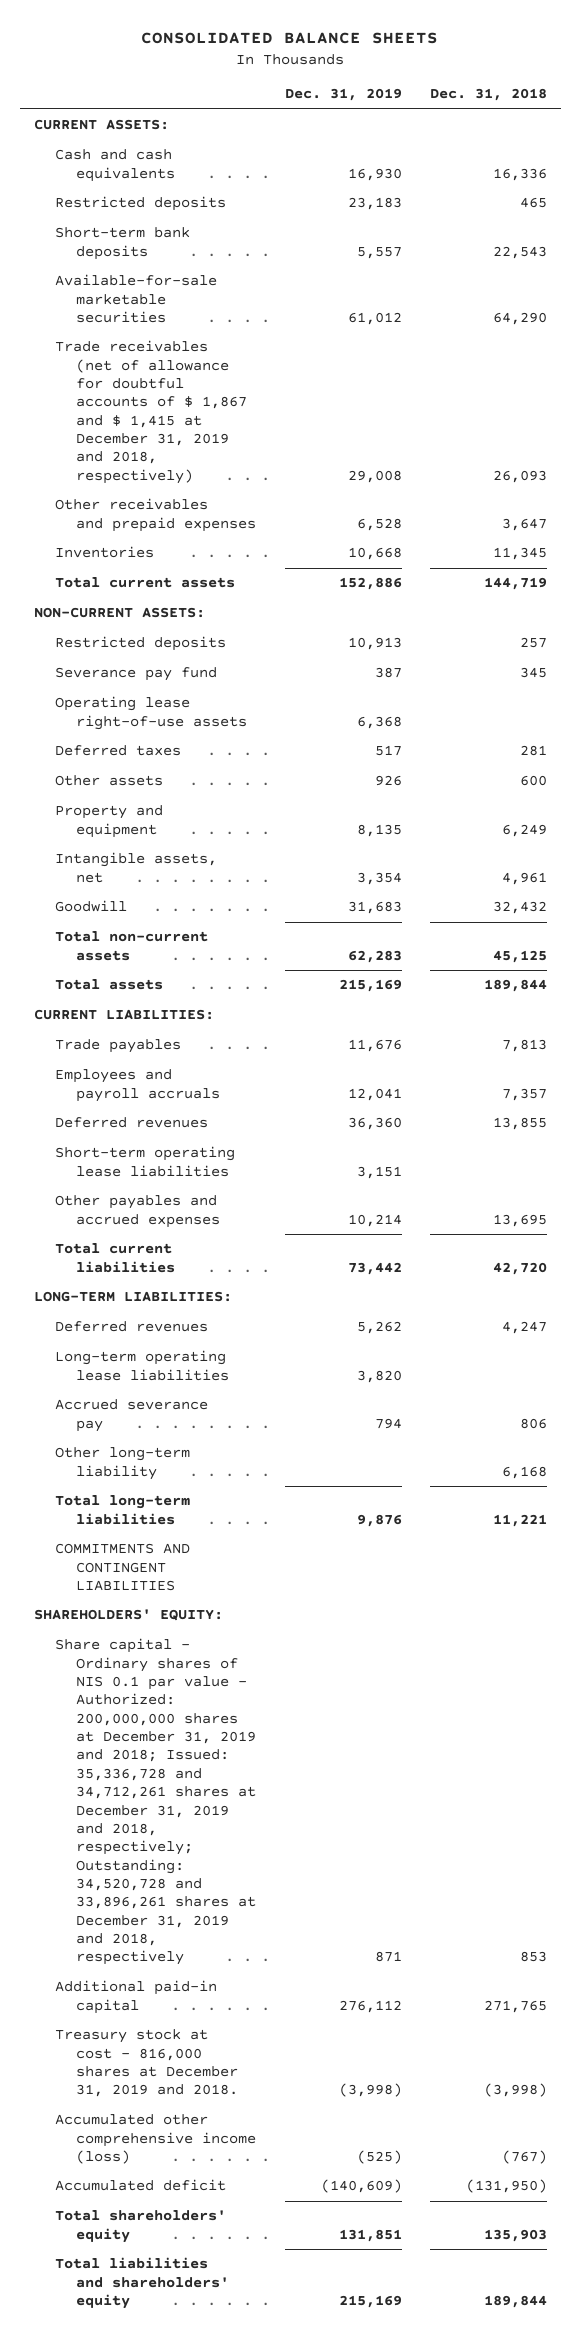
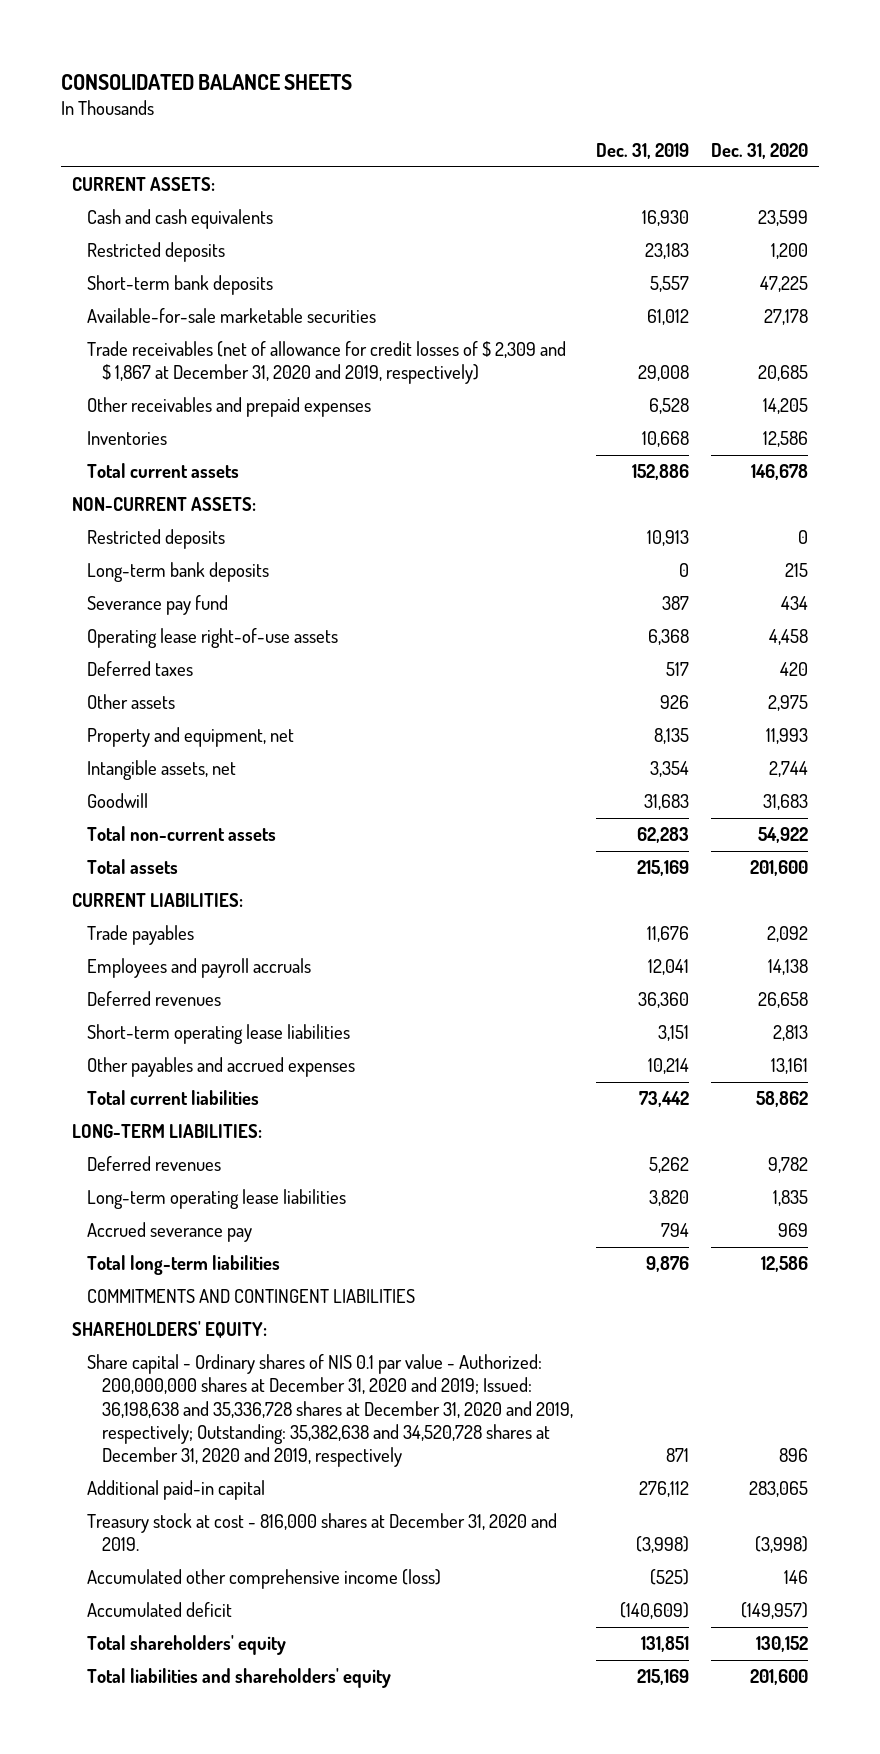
[430,88,548,102] Dec. 31, 2018 -> none
none -> [711,143,809,160] Dec. 31, 2020
[55,340,248,484] Trade receivables (net of allowance for doubtful accounts of $ 1,867 and $ 1,415 at December 31, 2019 and 2018, respectively) -> [87,341,567,385] Trade receivables (net of allowance for credit losses of $ 2,309 and $ 1,867 at December 31, 2020 and 2019, respectively)
none -> [87,562,270,583] Long-term bank deposits
[55,805,164,838] Property and equipment -> [87,727,295,748] Property and equipment, net
[55,1447,191,1480] Other long-term liability -> none
[55,1638,257,1966] Share capital - Ordinary shares of NIS 0.1 par value - Authorized: 200,000,000 shares at December 31, 2019 and 2018; Issued: 35,336,728 and 34,712,261 shares at December 31, 2019 and 2018, respectively; Outstanding: 34,520,728 and 33,896,261 shares at December 31, 2019 and 2018, respectively -> [87,1354,574,1468] Share capital - Ordinary shares of NIS 0.1 par value - Authorized: 200,000,000 shares at December 31, 2020 and 2019; Issued: 36,198,638 and 35,336,728 shares at December 31, 2020 and 2019, respectively; Outstanding: 35,382,638 and 34,520,728 shares at December 31, 2020 and 2019, respectively
[55,2029,239,2098] Treasury stock at cost - 816,000 shares at December 31, 2019 and 2018. -> [87,1513,558,1552] Treasury stock at cost - 816,000 shares at December 31, 2020 and 2019.

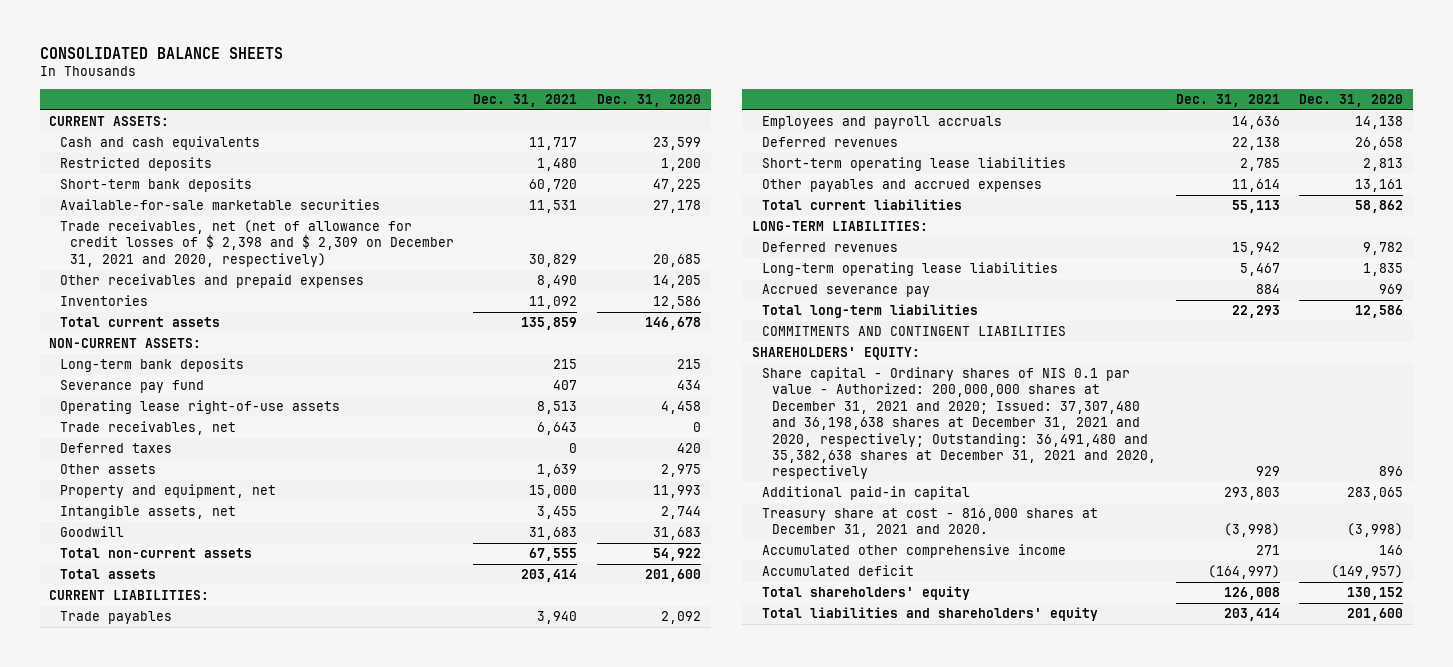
[595,143,689,160] Dec. 31, 2019 -> none
none -> [473,94,578,108] Dec. 31, 2021
[87,341,567,385] Trade receivables (net of allowance for credit losses of $ 2,309 and $ 1,867 at December 31, 2020 and 2019, respectively) -> [59,219,454,267] Trade receivables, net (net of allowance for credit losses of $ 2,398 and $ 2,309 on December 31, 2021 and 2020, respectively)
[87,529,226,550] Restricted deposits -> none
none -> [59,420,236,435] Trade receivables, net
[87,1354,574,1468] Share capital - Ordinary shares of NIS 0.1 par value - Authorized: 200,000,000 shares at December 31, 2020 and 2019; Issued: 36,198,638 and 35,336,728 shares at December 31, 2020 and 2019, respectively; Outstanding: 35,382,638 and 34,520,728 shares at December 31, 2020 and 2019, respectively -> [762,366,1157,480] Share capital - Ordinary shares of NIS 0.1 par value - Authorized: 200,000,000 shares at December 31, 2021 and 2020; Issued: 37,307,480 and 36,198,638 shares at December 31, 2021 and 2020, respectively; Outstanding: 36,491,480 and 35,382,638 shares at December 31, 2021 and 2020, respectively
[87,1513,558,1552] Treasury stock at cost - 816,000 shares at December 31, 2020 and 2019. -> [762,507,1099,538] Treasury share at cost - 816,000 shares at December 31, 2021 and 2020.
[87,1569,442,1590] Accumulated other comprehensive income (loss) -> [762,543,1067,558] Accumulated other comprehensive income

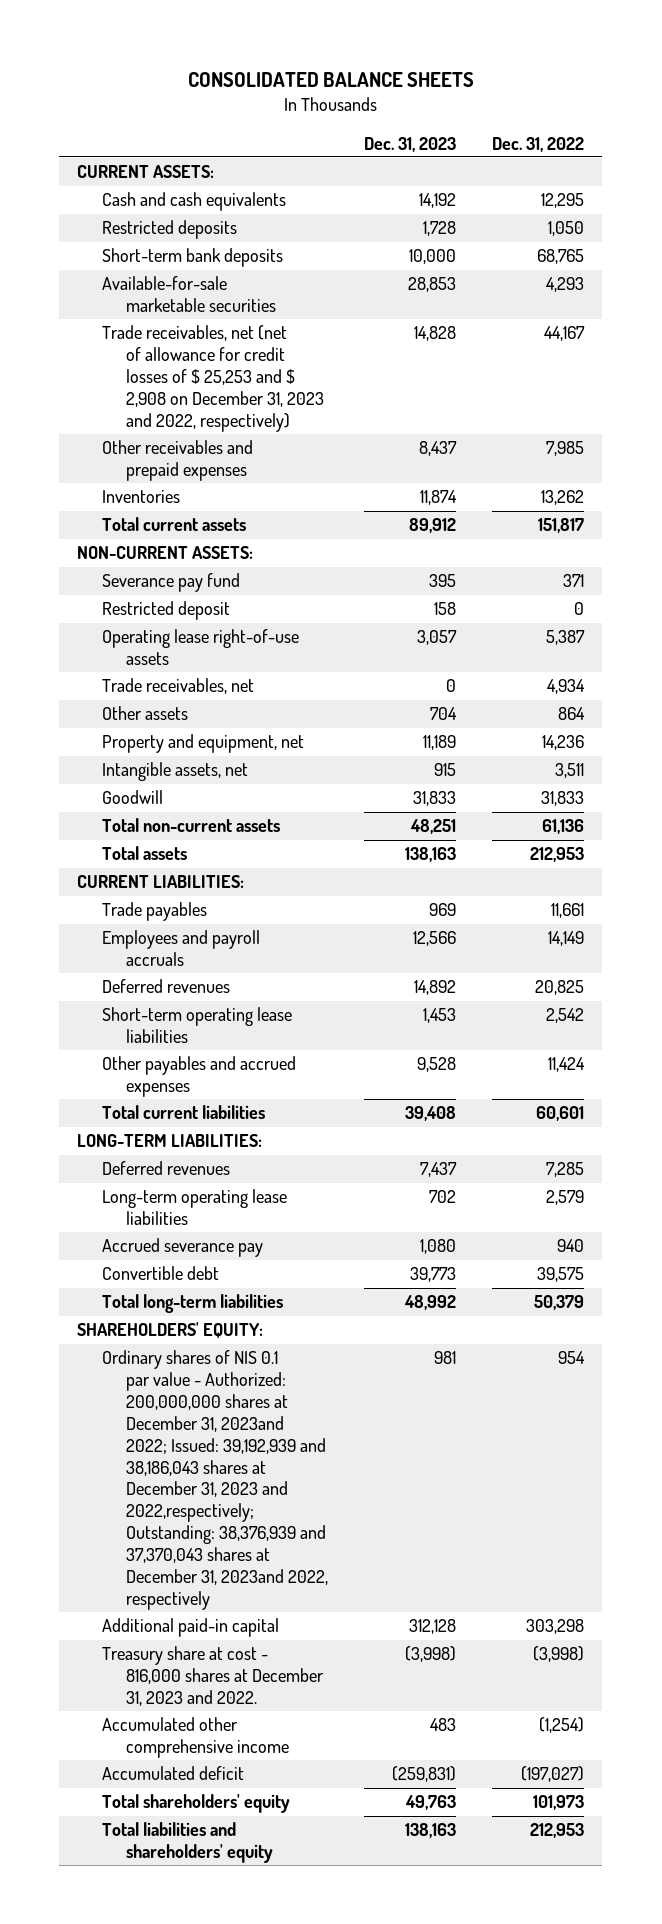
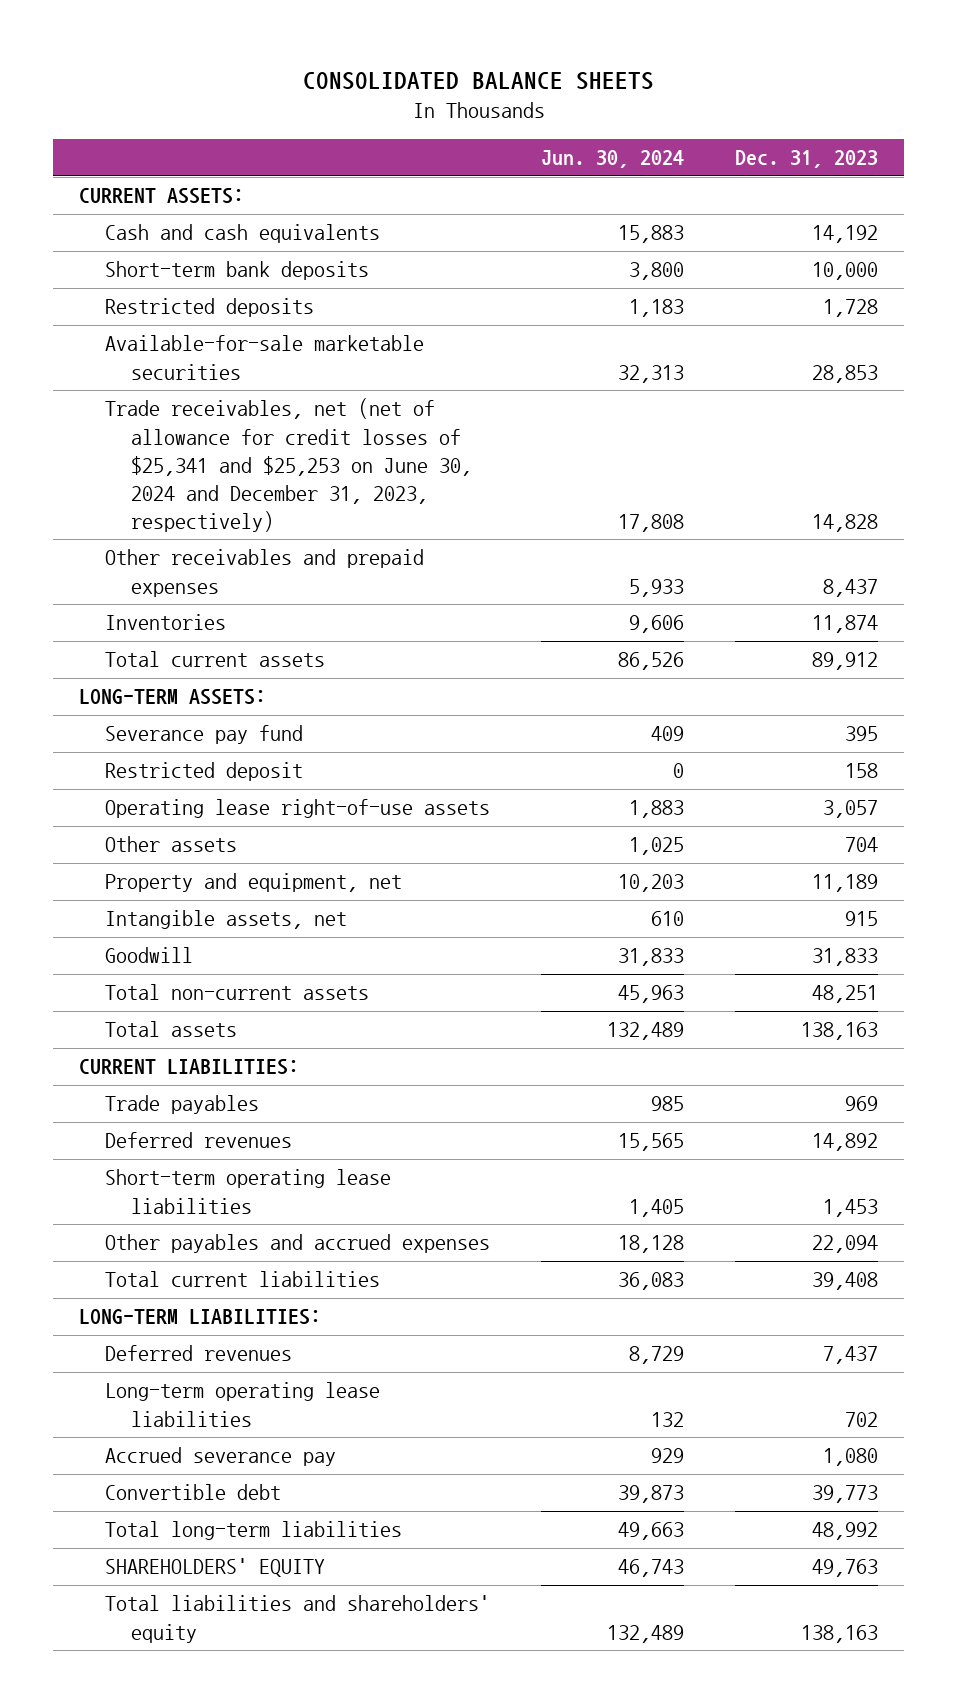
[492,136,585,152] Dec. 31, 2022 -> none
none -> [541,150,685,169] Jun. 30, 2024
[101,220,237,240] Restricted deposits -> [105,298,315,318] Restricted deposits
[101,325,324,432] Trade receivables, net (net of allowance for credit losses of $ 25,253 and $ 2,908 on December 31, 2023 and 2022, respectively) -> [105,398,473,532] Trade receivables, net (net of allowance for credit losses of $25,341 and $25,253 on June 30, 2024 and December 31, 2023, respectively)
[77,546,254,560] NON-CURRENT ASSETS: -> [78,689,266,706] LONG-TERM ASSETS:
[101,678,254,695] Trade receivables, net -> none
[101,930,260,967] Employees and payroll accruals -> none
[417,1057,457,1073] 9,528 -> [812,1235,879,1254] 22,094
[77,1322,264,1339] SHAREHOLDERS' EQUITY: -> none
[101,1350,328,1610] Ordinary shares of NIS 0.1 par value - Authorized: 200,000,000 shares at December 31, 2023and 2022; Issued: 39,192,939 and 38,186,043 shares at December 31, 2023 and 2022,respectively; Outstanding: 38,376,939 and 37,370,043 shares at December 31, 2023and 2022, respectively -> none
[101,1618,279,1638] Additional paid-in capital -> none
[101,1646,324,1707] Treasury share at cost - 816,000 shares at December 31, 2023 and 2022. -> none
[101,1717,289,1759] Accumulated other comprehensive income -> none
[101,1766,244,1781] Accumulated deficit -> none
[101,1794,290,1814] Total shareholders' equity -> [105,1558,326,1578] SHAREHOLDERS' EQUITY

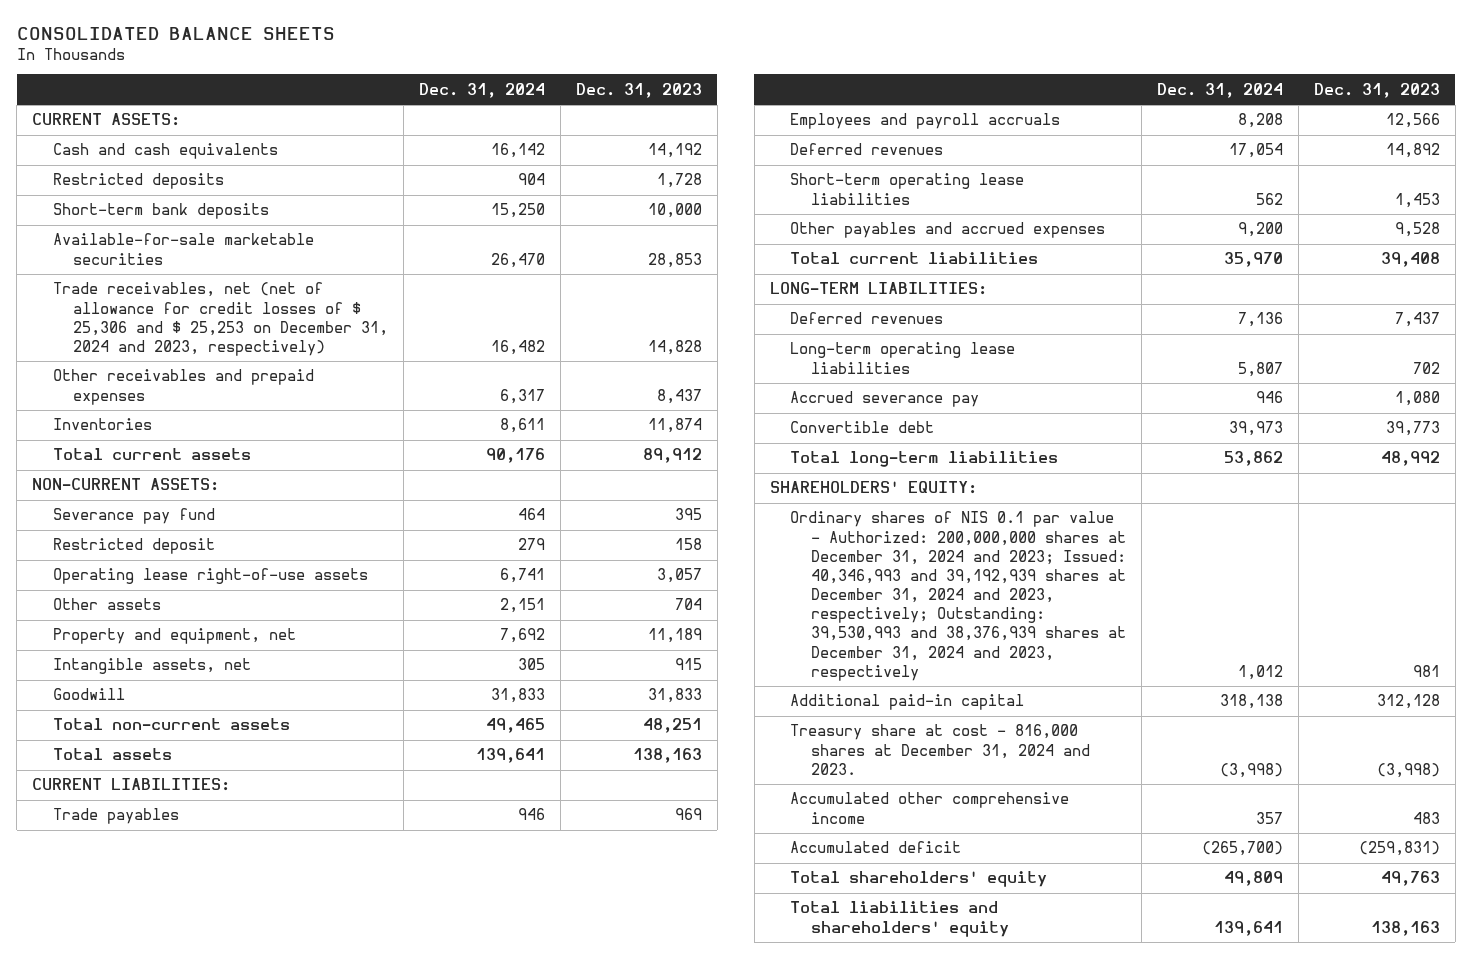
[541,150,685,169] Jun. 30, 2024 -> none
none -> [419,82,546,98] Dec. 31, 2024
[105,261,370,281] Short-term bank deposits -> [52,203,269,220] Short-term bank deposits
[105,398,473,532] Trade receivables, net (net of allowance for credit losses of $25,341 and $25,253 on June 30, 2024 and December 31, 2023, respectively) -> [52,282,389,356] Trade receivables, net (net of allowance for credit losses of $ 25,306 and $ 25,253 on December 31, 2024 and 2023, respectively)
[78,689,266,706] LONG-TERM ASSETS: -> [31,478,219,492] NON-CURRENT ASSETS:
none -> [790,113,1061,130] Employees and payroll accruals
[812,1235,879,1254] 22,094 -> [1394,222,1440,238] 9,528
none -> [769,481,977,495] SHAREHOLDERS' EQUITY:
none -> [790,511,1127,681] Ordinary shares of NIS 0.1 par value - Authorized: 200,000,000 shares at December 31, 2024 and 2023; Issued: 40,346,993 and 39,192,939 shares at December 31, 2024 and 2023, respectively; Outstanding: 39,530,993 and 38,376,939 shares at December 31, 2024 and 2023, respectively
none -> [790,694,1025,711] Additional paid-in capital
none -> [790,724,1091,775] Treasury share at cost - 816,000 shares at December 31, 2024 and 2023.
none -> [790,792,1070,824] Accumulated other comprehensive income
none -> [790,841,962,854] Accumulated deficit
[105,1558,326,1578] SHAREHOLDERS' EQUITY -> [790,871,1048,888] Total shareholders' equity

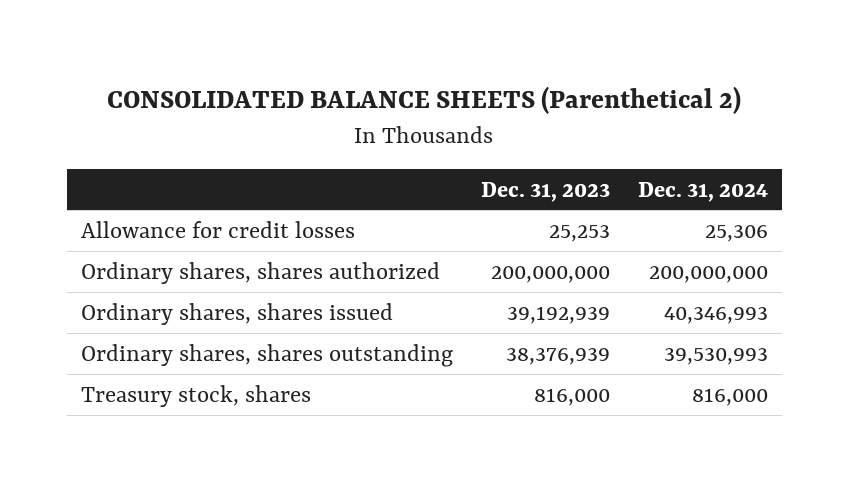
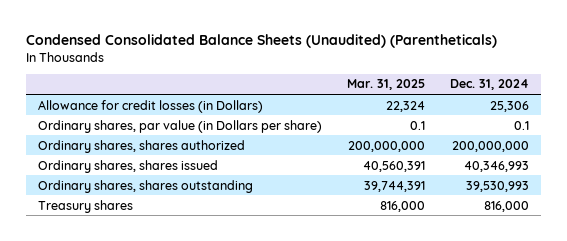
[107,85,742,114] CONSOLIDATED BALANCE SHEETS (Parenthetical 2) -> [25,33,497,48] Condensed Consolidated Balance Sheets (Unaudited) (Parentheticals)
[480,181,610,202] Dec. 31, 2023 -> none
none -> [346,79,425,91] Mar. 31, 2025
[80,220,355,238] Allowance for credit losses -> [38,99,264,113] Allowance for credit losses (in Dollars)
none -> [38,119,323,133] Ordinary shares, par value (in Dollars per share)
[80,384,311,407] Treasury stock, shares -> [38,199,134,213] Treasury shares

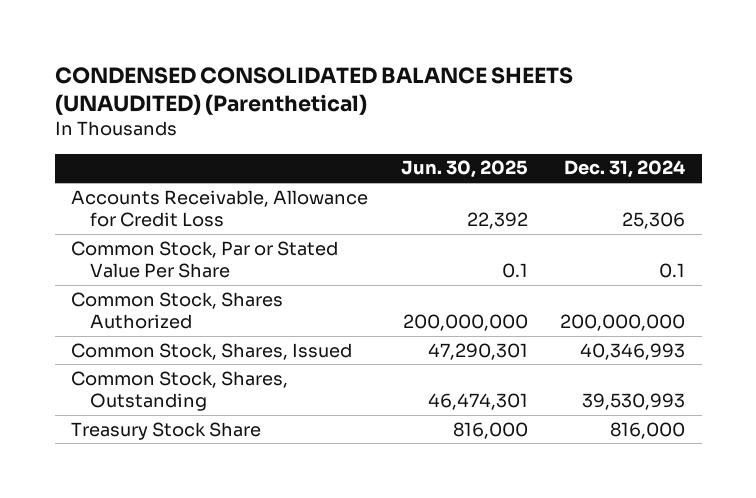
[25,33,497,48] Condensed Consolidated Balance Sheets (Unaudited) (Parentheticals) -> [54,66,573,115] CONDENSED CONSOLIDATED BALANCE SHEETS (UNAUDITED) (Parenthetical)
[346,79,425,91] Mar. 31, 2025 -> none
none -> [400,160,528,179] Jun. 30, 2025
[38,99,264,113] Allowance for credit losses (in Dollars) -> [70,189,368,227] Accounts Receivable, Allowance for Credit Loss
[38,119,323,133] Ordinary shares, par value (in Dollars per share) -> [70,240,338,278] Common Stock, Par or Stated Value Per Share
[38,139,246,153] Ordinary shares, shares authorized -> [70,291,283,329] Common Stock, Shares Authorized
[38,159,219,173] Ordinary shares, shares issued -> [70,342,352,360] Common Stock, Shares, Issued
[38,179,254,193] Ordinary shares, shares outstanding -> [70,370,288,411] Common Stock, Shares, Outstanding
[38,199,134,213] Treasury shares -> [70,421,261,440] Treasury Stock Share

